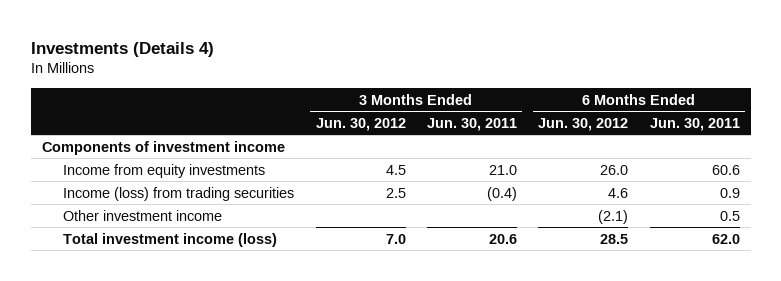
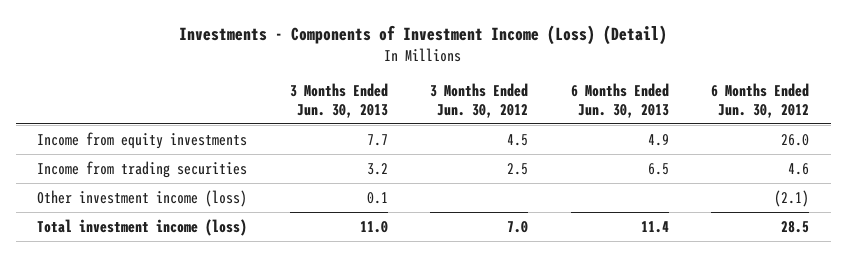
[30,41,214,57] Investments (Details 4) -> [179,24,668,45] Investments - Components of Investment Income (Loss) (Detail)
[426,117,517,131] Jun. 30, 2011 -> none
[649,117,740,131] Jun. 30, 2011 -> none
none -> [289,82,388,118] 3 Months Ended Jun. 30, 2013
none -> [570,82,669,118] 6 Months Ended Jun. 30, 2013
[41,140,285,155] Components of investment income -> none
[63,186,295,201] Income (loss) from trading securities -> [37,160,248,178] Income from trading securities
[63,209,223,221] Other investment income -> [37,189,248,207] Other investment income (loss)

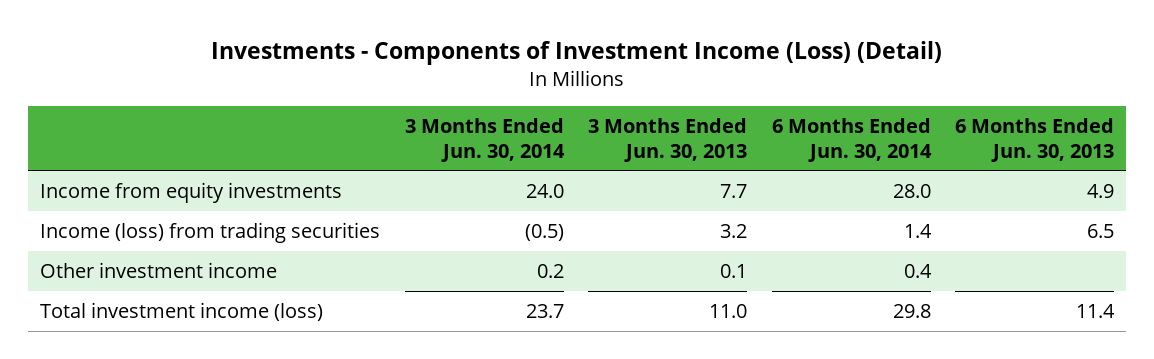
[430,82,529,118] 3 Months Ended Jun. 30, 2012 -> none
[711,82,810,118] 6 Months Ended Jun. 30, 2012 -> none
none -> [404,118,565,162] 3 Months Ended Jun. 30, 2014
none -> [771,118,932,162] 6 Months Ended Jun. 30, 2014
[37,160,248,178] Income from trading securities -> [39,222,380,244] Income (loss) from trading securities
[37,189,248,207] Other investment income (loss) -> [39,262,277,279] Other investment income

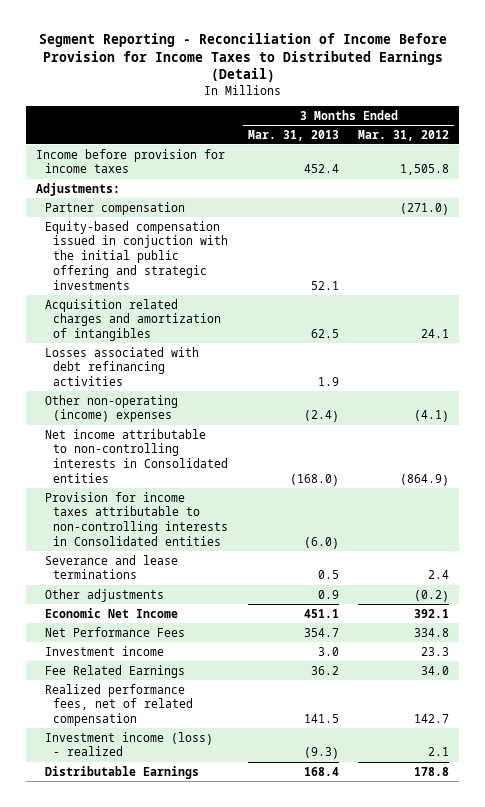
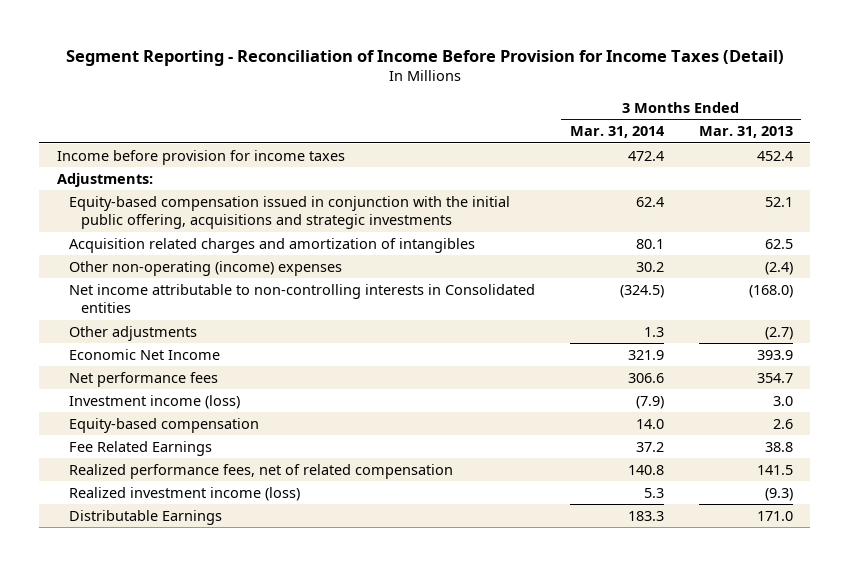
[38,32,447,83] Segment Reporting - Reconciliation of Income Before Provision for Income Taxes to Distributed Earnings (Detail) -> [65,49,784,66] Segment Reporting - Reconciliation of Income Before Provision for Income Taxes (Detail)
[358,129,450,141] Mar. 31, 2012 -> none
none -> [569,126,665,139] Mar. 31, 2014
[44,201,185,215] Partner compensation -> none
[44,220,229,290] Equity-based compensation issued in conjuction with the initial public offering and strategic investments -> [69,195,511,230] Equity-based compensation issued in conjunction with the initial public offering, acquisitions and strategic investments
[44,346,199,387] Losses associated with debt refinancing activities -> none
[44,491,229,546] Provision for income taxes attributable to non-controlling interests in Consolidated entities -> none
[44,554,178,580] Severance and lease terminations -> none
[317,589,339,599] 0.9 -> [764,326,793,340] (2.7)
[303,608,339,618] 451.1 -> [756,349,793,360] 393.9
[44,626,185,637] Net Performance Fees -> [69,371,219,387] Net performance fees
[44,645,164,656] Investment income -> [69,394,241,409] Investment income (loss)
none -> [69,417,260,433] Equity-based compensation
[310,665,339,675] 36.2 -> [764,441,793,452] 38.8
[44,731,213,757] Investment income (loss) - realized -> [69,486,301,501] Realized investment income (loss)
[303,766,339,776] 168.4 -> [756,510,793,521] 171.0

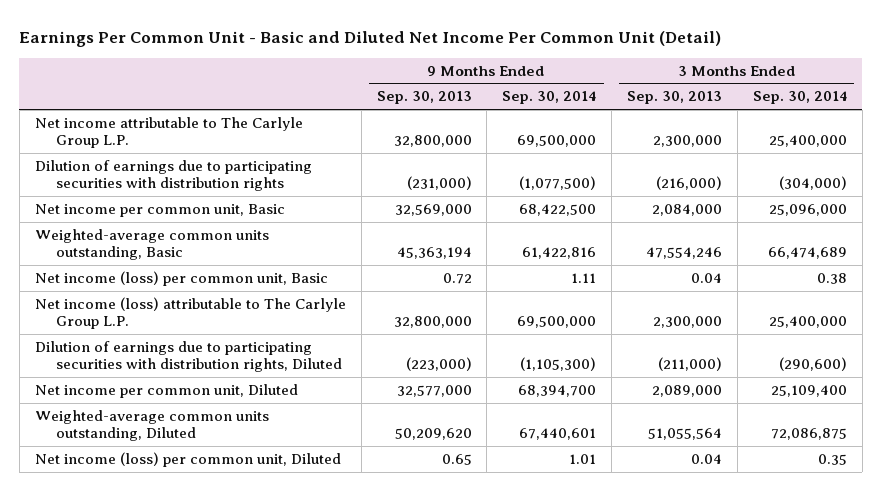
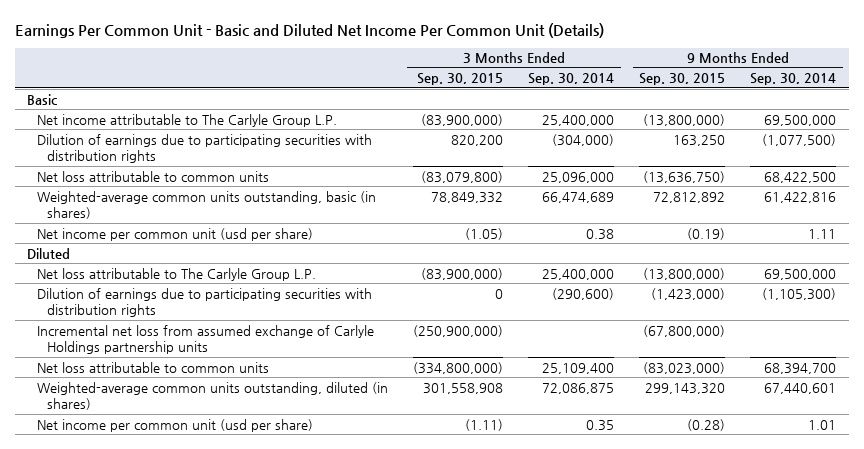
[19,30,722,47] Earnings Per Common Unit - Basic and Diluted Net Income Per Common Unit (Detail) -> [14,22,604,38] Earnings Per Common Unit - Basic and Diluted Net Income Per Common Unit (Details)
[376,91,472,105] Sep. 30, 2013 -> none
[627,91,723,105] Sep. 30, 2013 -> none
none -> [417,73,504,86] Sep. 30, 2015
none -> [639,73,726,86] Sep. 30, 2015
none -> [27,93,58,105] Basic
[34,204,285,218] Net income per common unit, Basic -> [37,170,270,182] Net loss attributable to common units
[34,229,269,261] Weighted-average common units outstanding, Basic -> [37,190,377,220] Weighted-average common units outstanding, basic (in shares)
[34,271,328,287] Net income (loss) per common unit, Basic -> [37,227,314,241] Net income per common unit (usd per share)
none -> [27,247,71,259] Diluted
[34,297,346,330] Net income (loss) attributable to The Carlyle Group L.P. -> [37,267,317,281] Net loss attributable to The Carlyle Group L.P.
[34,341,343,373] Dilution of earnings due to participating securities with distribution rights, Diluted -> [37,287,373,318] Dilution of earnings due to participating securities with distribution rights
none -> [37,324,375,355] Incremental net loss from assumed exchange of Carlyle Holdings partnership units
[34,384,298,399] Net income per common unit, Diluted -> [37,361,270,373] Net loss attributable to common units
[34,410,269,442] Weighted-average common units outstanding, Diluted -> [37,381,389,411] Weighted-average common units outstanding, diluted (in shares)
[34,452,341,468] Net income (loss) per common unit, Diluted -> [37,418,314,432] Net income per common unit (usd per share)

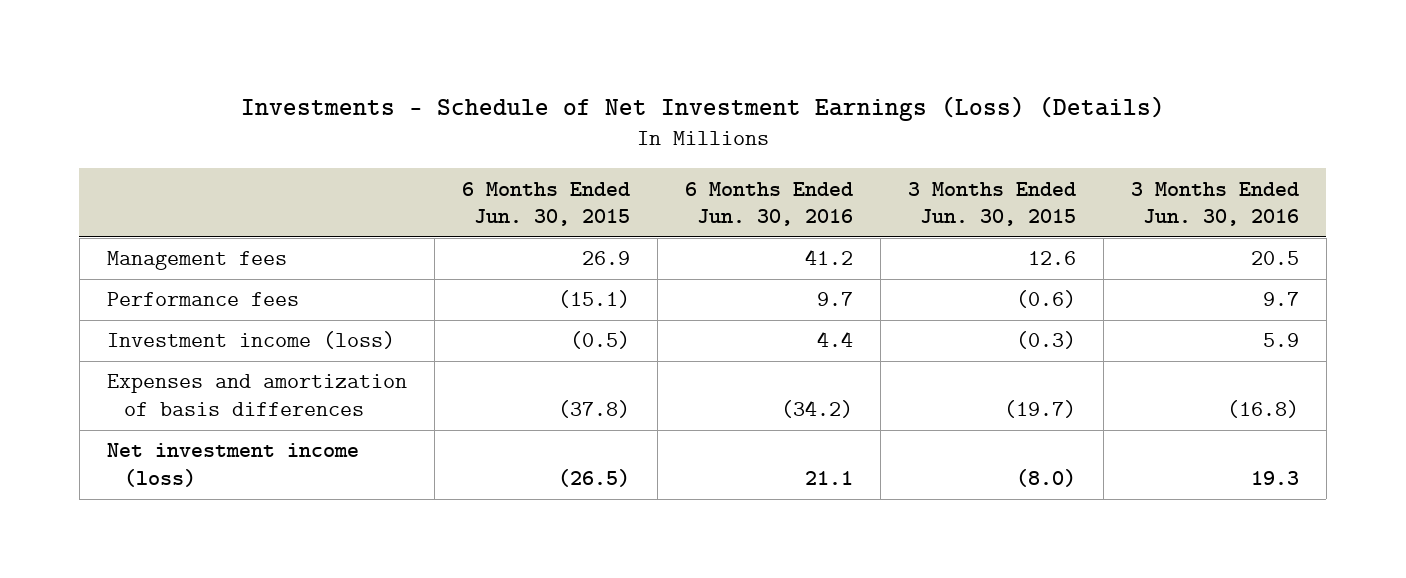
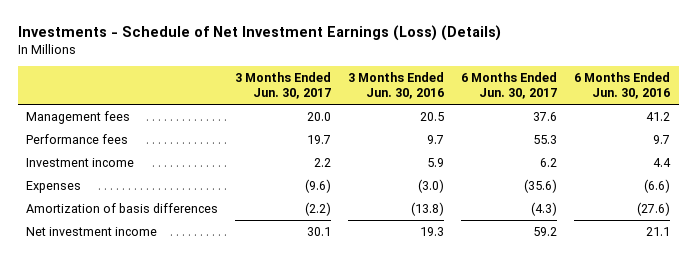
[461,181,630,227] 6 Months Ended Jun. 30, 2015 -> none
[907,181,1076,227] 3 Months Ended Jun. 30, 2015 -> none
none -> [235,72,332,99] 3 Months Ended Jun. 30, 2017
none -> [461,72,558,99] 6 Months Ended Jun. 30, 2017
[106,331,395,350] Investment income (loss) -> [26,158,135,168] Investment income
none -> [26,181,82,194] Expenses
[106,374,407,417] Expenses and amortization of basis differences -> [26,203,219,214] Amortization of basis differences
[780,400,853,419] (34.2) -> [637,202,671,217] (27.6)
[1226,400,1299,419] (16.8) -> [411,202,445,217] (13.8)
[106,443,359,488] Net investment income (loss) -> [26,227,158,237] Net investment income

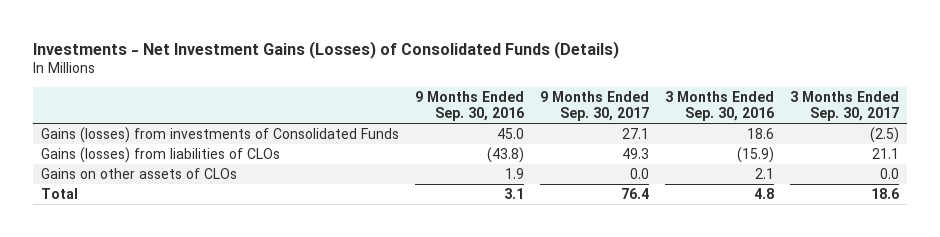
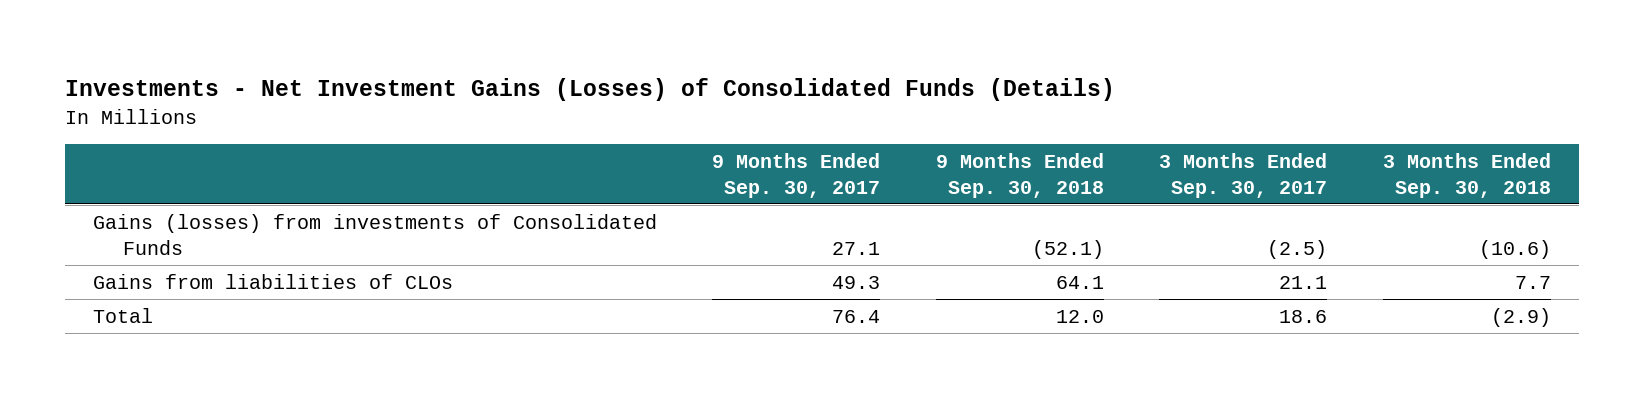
[415,91,525,122] 9 Months Ended Sep. 30, 2016 -> none
[665,91,775,122] 3 Months Ended Sep. 30, 2016 -> none
none -> [935,152,1104,198] 9 Months Ended Sep. 30, 2018
none -> [1382,152,1551,198] 3 Months Ended Sep. 30, 2018
[41,167,238,179] Gains on other assets of CLOs -> none
[41,146,281,163] Gains (losses) from liabilities of CLOs -> [92,273,453,289] Gains from liabilities of CLOs

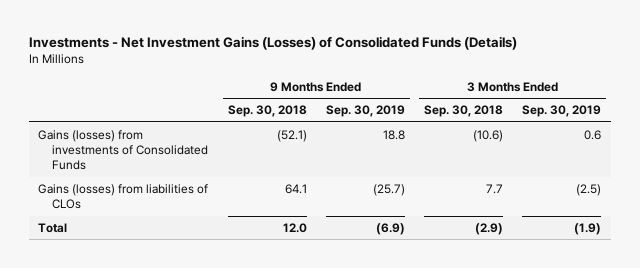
[712,152,881,198] 9 Months Ended Sep. 30, 2017 -> none
[1159,152,1328,198] 3 Months Ended Sep. 30, 2017 -> none
none -> [325,105,405,118] Sep. 30, 2019
none -> [522,105,602,118] Sep. 30, 2019
[92,273,453,289] Gains from liabilities of CLOs -> [38,183,209,210] Gains (losses) from liabilities of CLOs

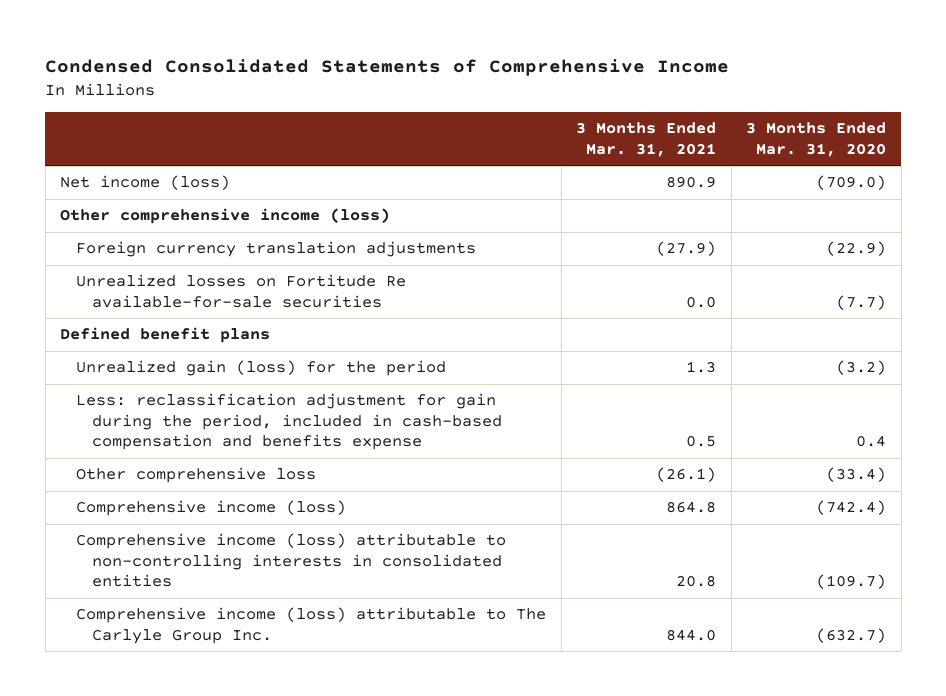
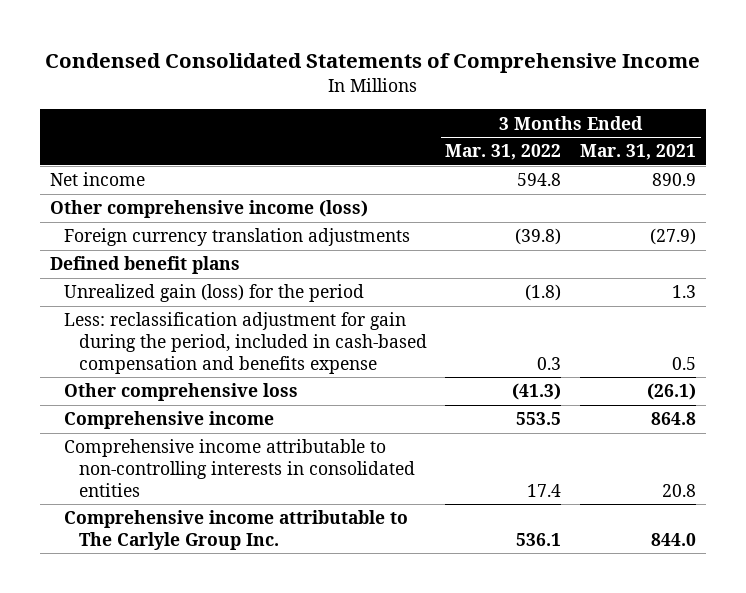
[746,122,887,157] 3 Months Ended Mar. 31, 2020 -> none
none -> [445,144,562,161] Mar. 31, 2022
[60,175,231,191] Net income (loss) -> [49,172,145,187] Net income
[76,274,407,308] Unrealized losses on Fortitude Re available-for-sale securities -> none
[76,500,347,517] Comprehensive income (loss) -> [64,411,275,430] Comprehensive income
[76,533,507,588] Comprehensive income (loss) attributable to non-controlling interests in consolidated entities -> [64,439,415,497] Comprehensive income attributable to non-controlling interests in consolidated entities
[76,607,547,644] Comprehensive income (loss) attributable to The Carlyle Group Inc. -> [64,510,409,550] Comprehensive income attributable to The Carlyle Group Inc.

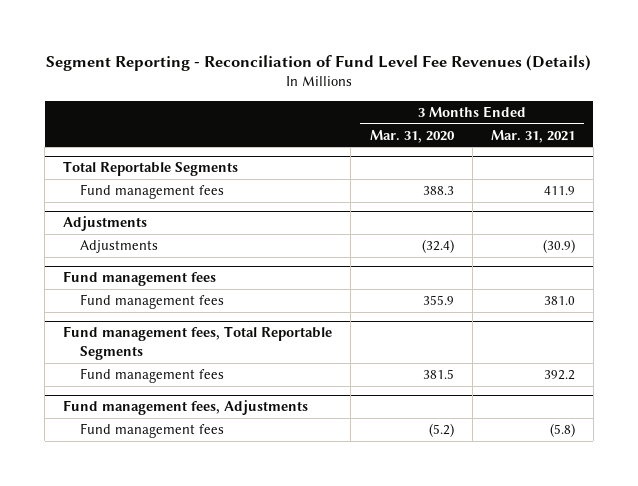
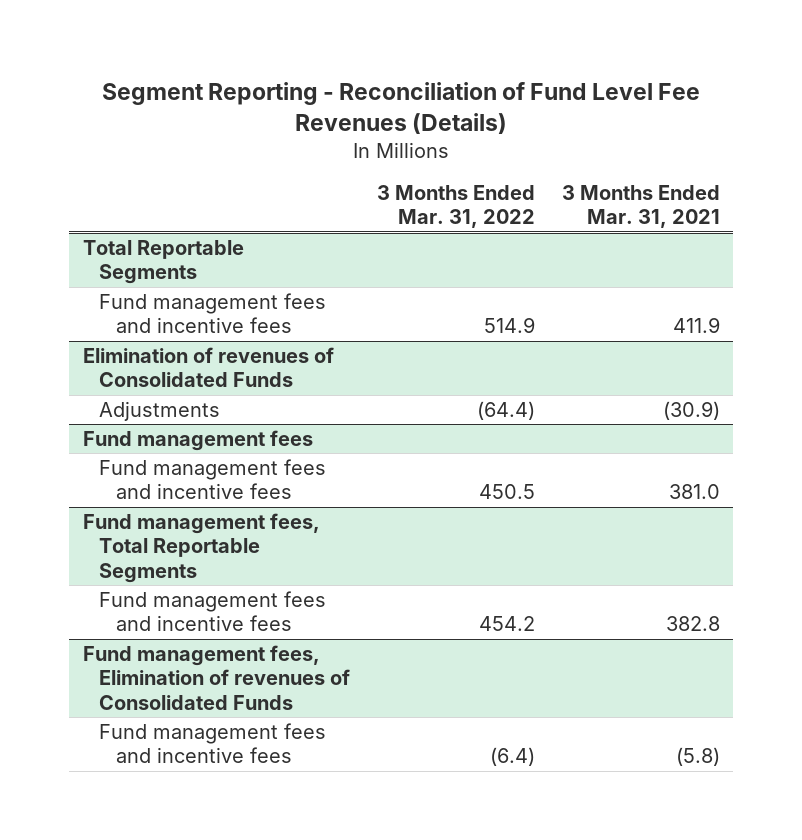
[369,129,455,143] Mar. 31, 2020 -> none
none -> [376,184,535,229] 3 Months Ended Mar. 31, 2022
[80,184,225,200] Fund management fees -> [99,292,327,334] Fund management fees and incentive fees
[63,216,148,232] Adjustments -> [82,346,334,388] Elimination of revenues of Consolidated Funds
[80,294,225,310] Fund management fees -> [99,458,327,500] Fund management fees and incentive fees
[63,400,309,416] Fund management fees, Adjustments -> none
[80,368,225,384] Fund management fees -> [99,590,327,632] Fund management fees and incentive fees
[543,370,575,381] 392.2 -> [665,616,720,632] 382.8
none -> [82,644,351,710] Fund management fees, Elimination of revenues of Consolidated Funds
[80,423,225,439] Fund management fees -> [99,722,327,764] Fund management fees and incentive fees

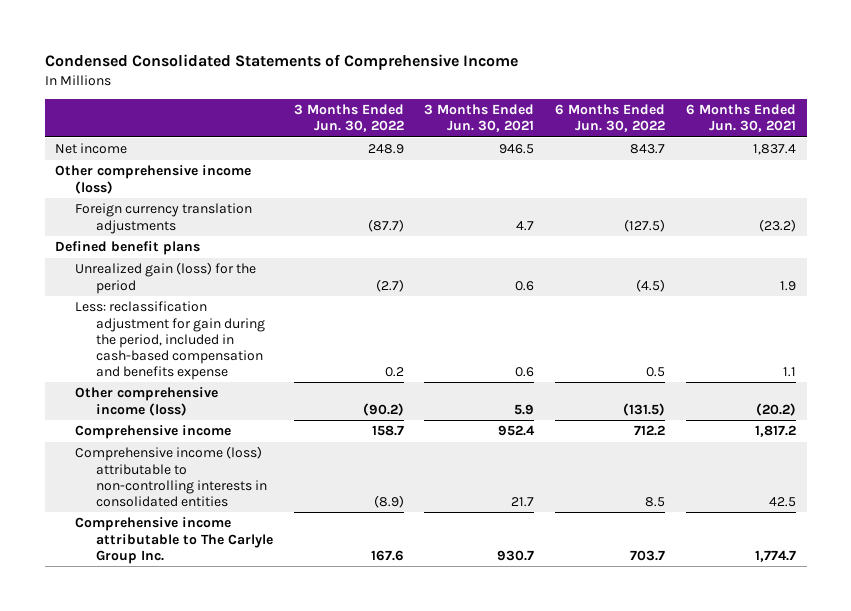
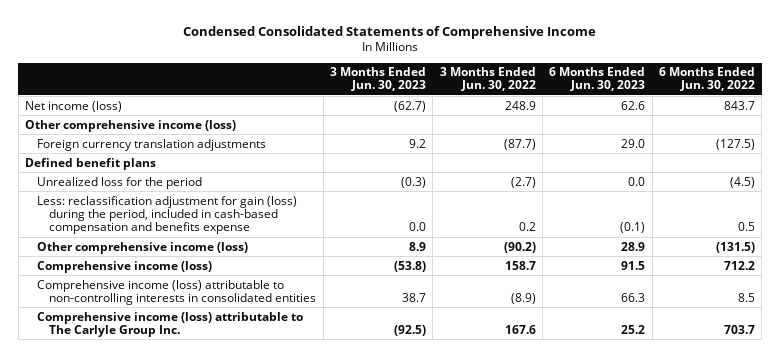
[424,104,535,133] 3 Months Ended Jun. 30, 2021 -> none
[686,104,797,133] 6 Months Ended Jun. 30, 2021 -> none
none -> [329,67,426,92] 3 Months Ended Jun. 30, 2023
none -> [549,67,646,92] 6 Months Ended Jun. 30, 2023
[55,143,128,155] Net income -> [25,100,123,112] Net income (loss)
[75,262,257,294] Unrealized gain (loss) for the period -> [37,176,203,189] Unrealized loss for the period
[75,301,265,380] Less: reclassification adjustment for gain during the period, included in cash-based compensation and benefits expense -> [37,195,298,235] Less: reclassification adjustment for gain (loss) during the period, included in cash-based compensation and benefits expense
[75,425,232,440] Comprehensive income -> [37,260,213,273] Comprehensive income (loss)
[75,517,273,564] Comprehensive income attributable to The Carlyle Group Inc. -> [37,311,304,337] Comprehensive income (loss) attributable to The Carlyle Group Inc.

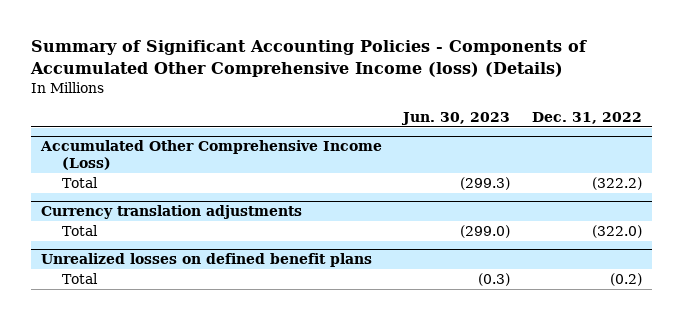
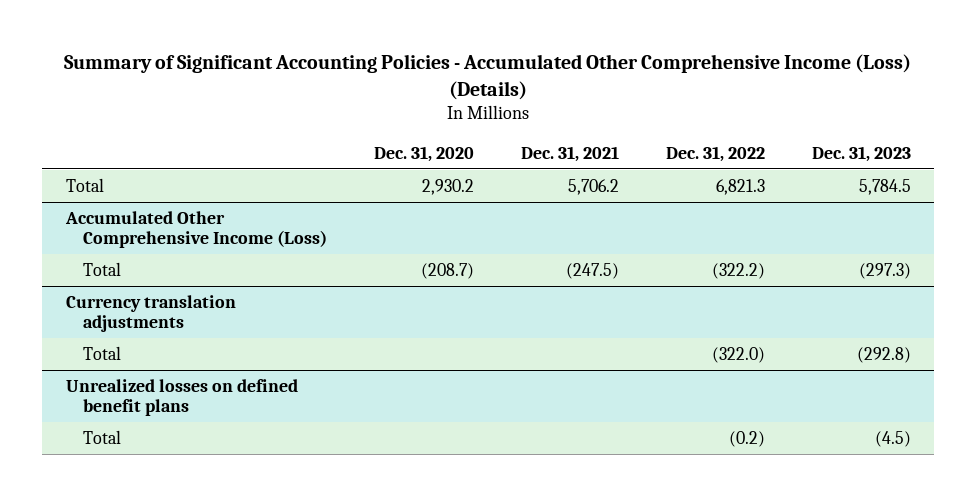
[29,40,587,77] Summary of Significant Accounting Policies - Components of Accumulated Other Comprehensive Income (loss) (Details) -> [64,54,912,101] Summary of Significant Accounting Policies - Accumulated Other Comprehensive Income (Loss) (Details)
[401,111,511,125] Jun. 30, 2023 -> none
none -> [374,145,475,162] Dec. 31, 2020
none -> [521,145,620,162] Dec. 31, 2021
none -> [811,145,911,162] Dec. 31, 2023
none -> [65,177,104,192] Total

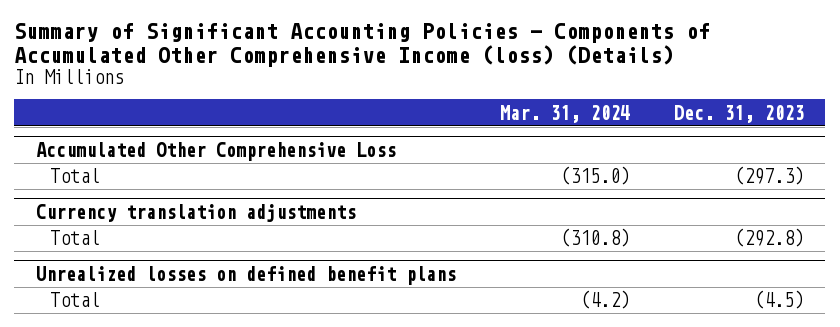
[64,54,912,101] Summary of Significant Accounting Policies - Accumulated Other Comprehensive Income (Loss) (Details) -> [14,22,711,67] Summary of Significant Accounting Policies - Components of Accumulated Other Comprehensive Income (loss) (Details)
[374,145,475,162] Dec. 31, 2020 -> none
[521,145,620,162] Dec. 31, 2021 -> none
[666,145,766,162] Dec. 31, 2022 -> none
none -> [499,104,630,123] Mar. 31, 2024
[65,177,104,192] Total -> none
[64,210,328,249] Accumulated Other Comprehensive Income (Loss) -> [36,141,397,161] Accumulated Other Comprehensive Loss

